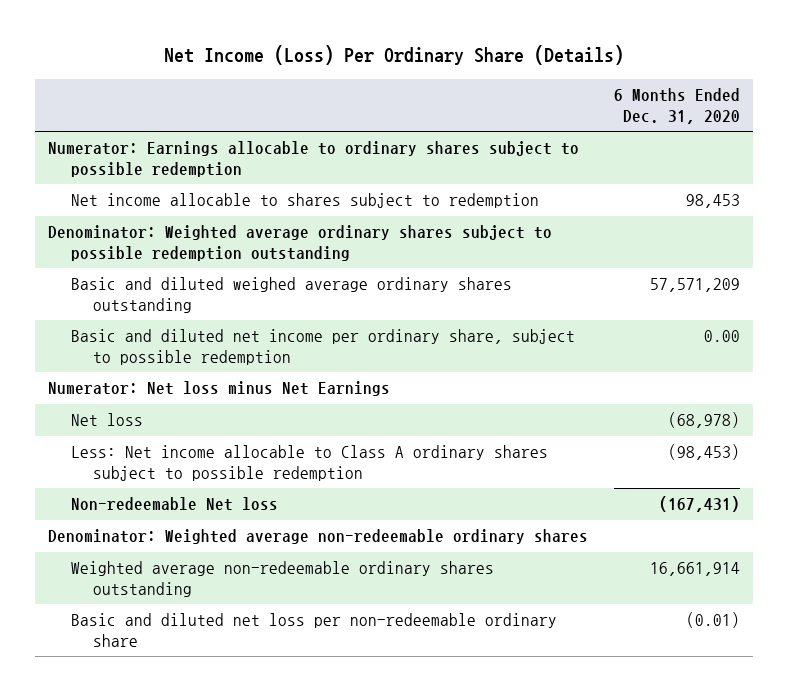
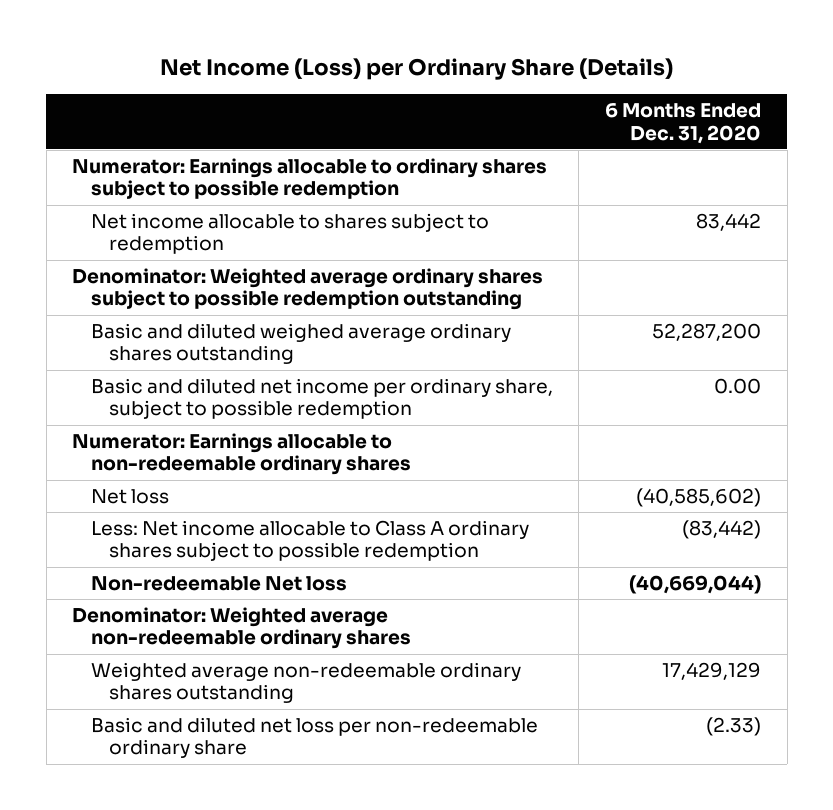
[164,45,625,66] Net Income (Loss) Per Ordinary Share (Details) -> [159,58,673,81] Net Income (Loss) per Ordinary Share (Details)
[686,194,741,209] 98,453 -> [695,212,761,231] 83,442
[650,278,741,293] 57,571,209 -> [651,322,761,341] 52,287,200
[48,381,391,397] Numerator: Net loss minus Net Earnings -> [72,432,411,476] Numerator: Earnings allocable to non-redeemable ordinary shares
[668,412,741,429] (68,978) -> [635,487,761,507] (40,585,602)
[668,444,741,461] (98,453) -> [681,519,761,539] (83,442)
[659,496,741,513] (167,431) -> [628,574,761,594] (40,669,044)
[650,562,741,577] 16,661,914 -> [661,661,761,680] 17,429,129
[686,612,741,629] (0.01) -> [705,716,761,736] (2.33)

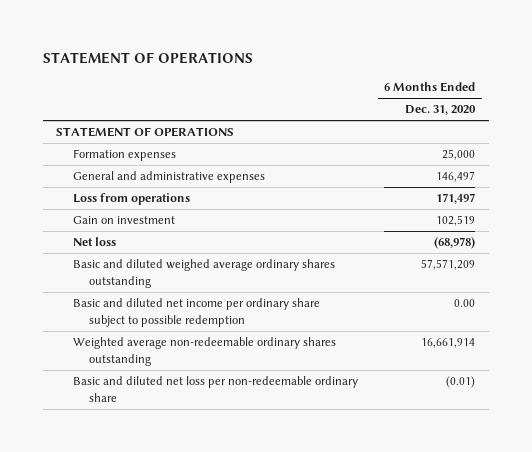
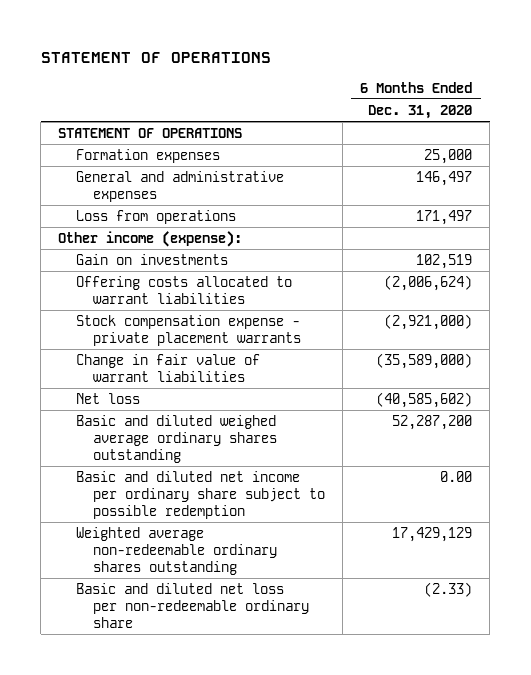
none -> [58,231,243,248] Other income (expense):
[72,216,175,225] Gain on investment -> [75,254,228,266] Gain on investments
none -> [75,276,292,305] Offering costs allocated to warrant liabilities
none -> [75,315,301,347] Stock compensation expense - private placement warrants
none -> [75,354,260,383] Change in fair value of warrant liabilities
[434,237,476,250] (68,978) -> [376,392,473,409] (40,585,602)
[421,259,476,271] 57,571,209 -> [392,415,473,431] 52,287,200
[421,338,476,349] 16,661,914 -> [392,527,473,543] 17,429,129
[446,376,476,389] (0.01) -> [424,582,473,598] (2.33)

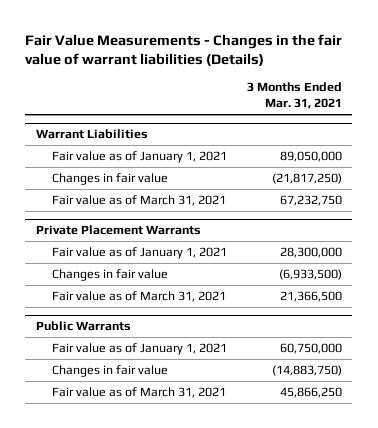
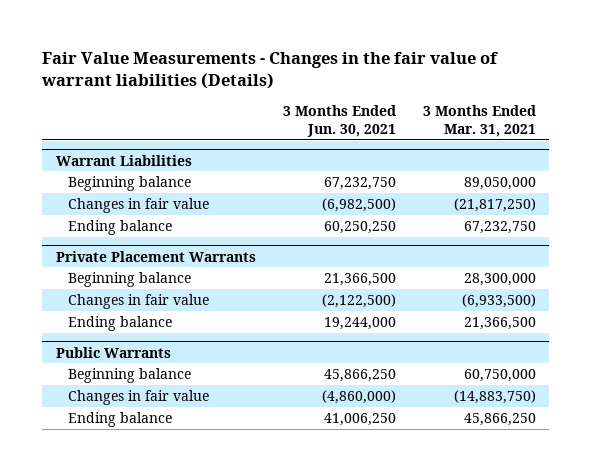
none -> [282,105,396,137] 3 Months Ended Jun. 30, 2021
[51,150,227,163] Fair value as of January 1, 2021 -> [68,175,192,191] Beginning balance
[51,194,226,206] Fair value as of March 31, 2021 -> [68,219,173,235] Ending balance
[51,246,227,259] Fair value as of January 1, 2021 -> [68,271,192,287] Beginning balance
[51,290,226,302] Fair value as of March 31, 2021 -> [68,315,173,331] Ending balance
[51,342,227,355] Fair value as of January 1, 2021 -> [68,367,192,383] Beginning balance
[51,386,226,398] Fair value as of March 31, 2021 -> [68,411,173,427] Ending balance

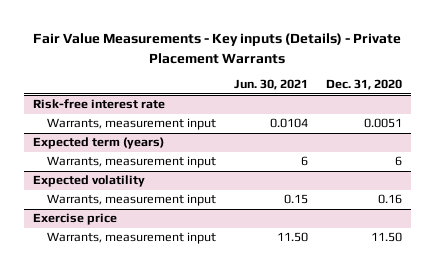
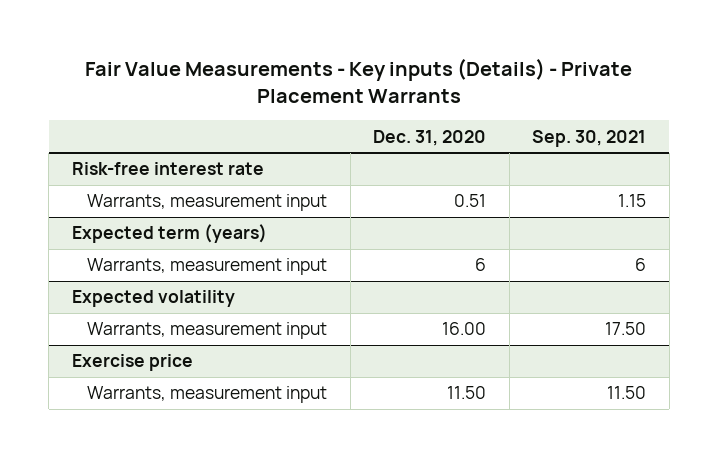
[233,79,308,91] Jun. 30, 2021 -> none
none -> [532,129,647,147] Sep. 30, 2021
[363,118,402,129] 0.0051 -> [454,194,487,208] 0.51
[377,194,402,205] 0.16 -> [442,322,487,336] 16.00

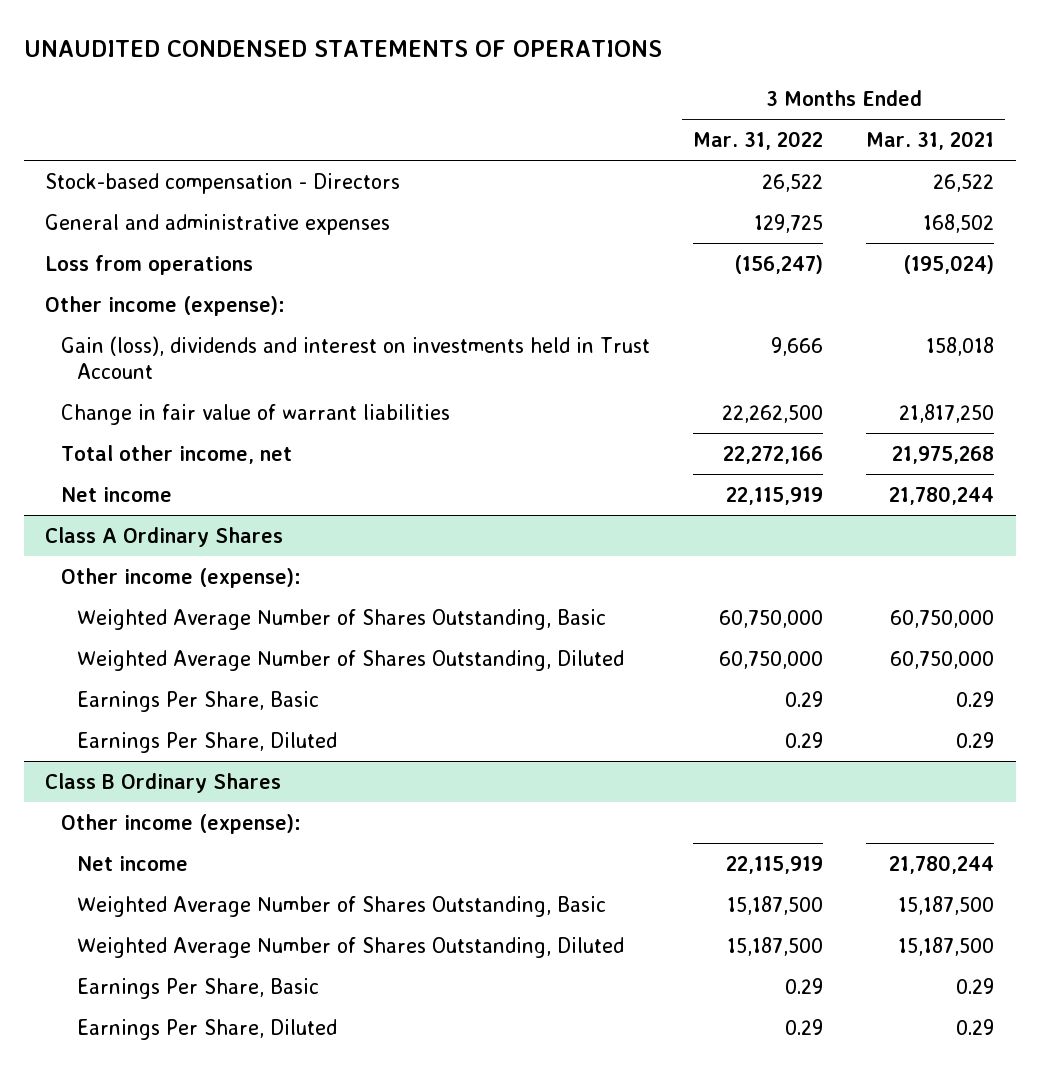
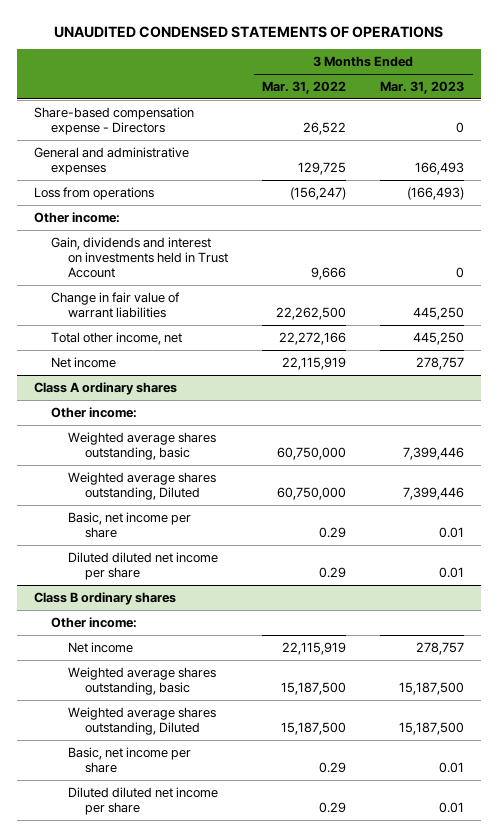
[866,131,995,151] Mar. 31, 2021 -> none
none -> [380,81,465,95] Mar. 31, 2023
[45,172,401,194] Stock-based compensation - Directors -> [33,106,194,135] Share-based compensation expense - Directors
[45,295,286,316] Other income (expense): -> [33,211,120,223] Other income:
[61,335,651,380] Gain (loss), dividends and interest on investments held in Trust Account -> [51,236,229,279] Gain, dividends and interest on investments held in Trust Account
[45,526,284,547] Class A Ordinary Shares -> [33,381,177,395] Class A ordinary shares
[61,567,302,588] Other income (expense): -> [51,406,138,418] Other income:
[76,608,606,630] Weighted Average Number of Shares Outstanding, Basic -> [68,431,217,460] Weighted average shares outstanding, basic
[76,649,624,671] Weighted Average Number of Shares Outstanding, Diluted -> [68,471,217,500] Weighted average shares outstanding, Diluted
[76,690,319,712] Earnings Per Share, Basic -> [68,511,192,538] Basic, net income per share
[76,731,337,753] Earnings Per Share, Diluted -> [68,551,219,580] Diluted diluted net income per share
[45,772,282,793] Class B Ordinary Shares -> [33,591,176,605] Class B ordinary shares
[61,813,302,834] Other income (expense): -> [51,616,138,628] Other income:
[76,895,606,917] Weighted Average Number of Shares Outstanding, Basic -> [68,666,217,695] Weighted average shares outstanding, basic
[76,936,624,958] Weighted Average Number of Shares Outstanding, Diluted -> [68,706,217,735] Weighted average shares outstanding, Diluted
[76,977,319,999] Earnings Per Share, Basic -> [68,746,192,773] Basic, net income per share
[76,1018,337,1040] Earnings Per Share, Diluted -> [68,786,219,815] Diluted diluted net income per share

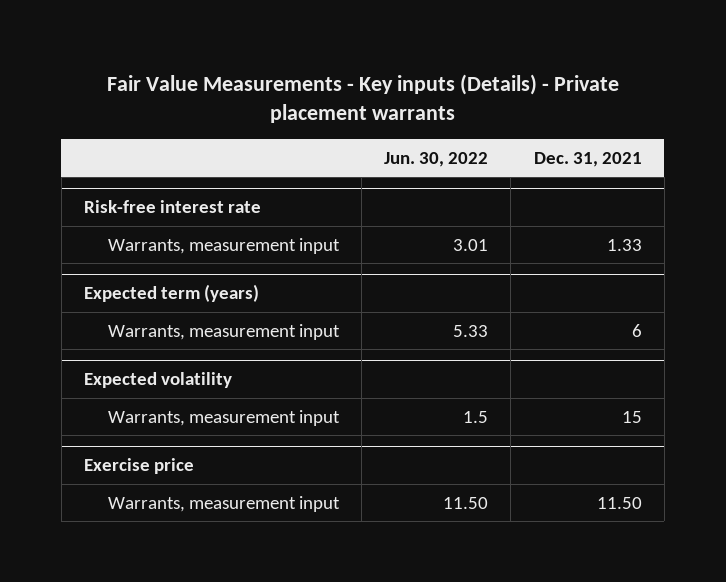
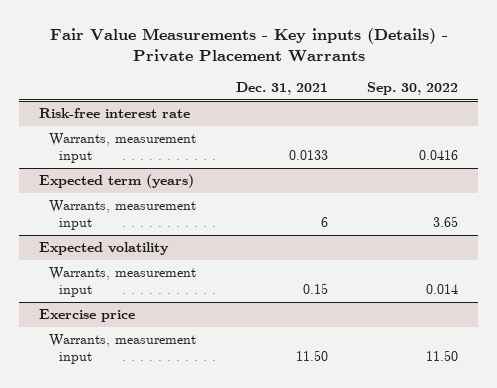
[106,73,619,123] Fair Value Measurements - Key inputs (Details) - Private placement warrants -> [49,28,448,63] Fair Value Measurements - Key inputs (Details) - Private Placement Warrants
[384,151,489,167] Jun. 30, 2022 -> none
none -> [367,81,459,95] Sep. 30, 2022
[606,238,642,251] 1.33 -> [288,150,328,161] 0.0133
[621,410,642,423] 15 -> [302,283,328,295] 0.15

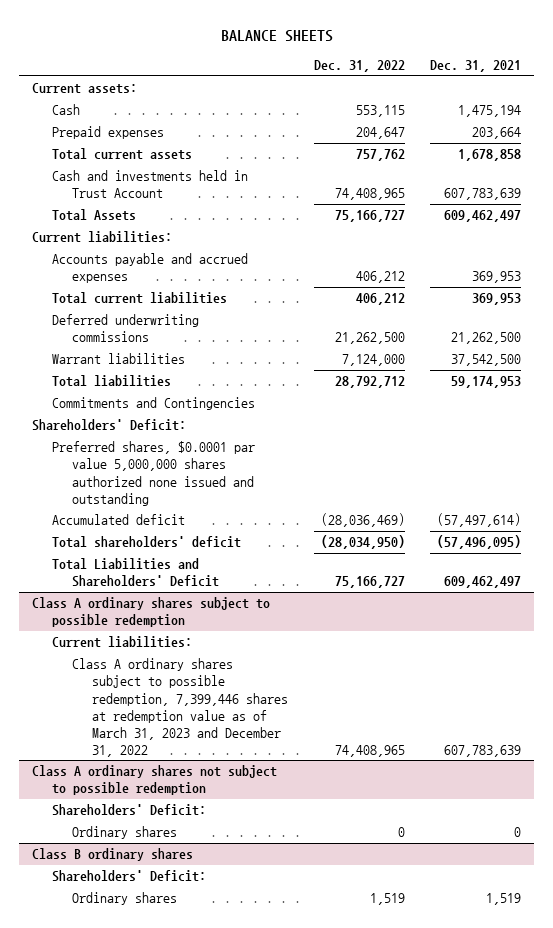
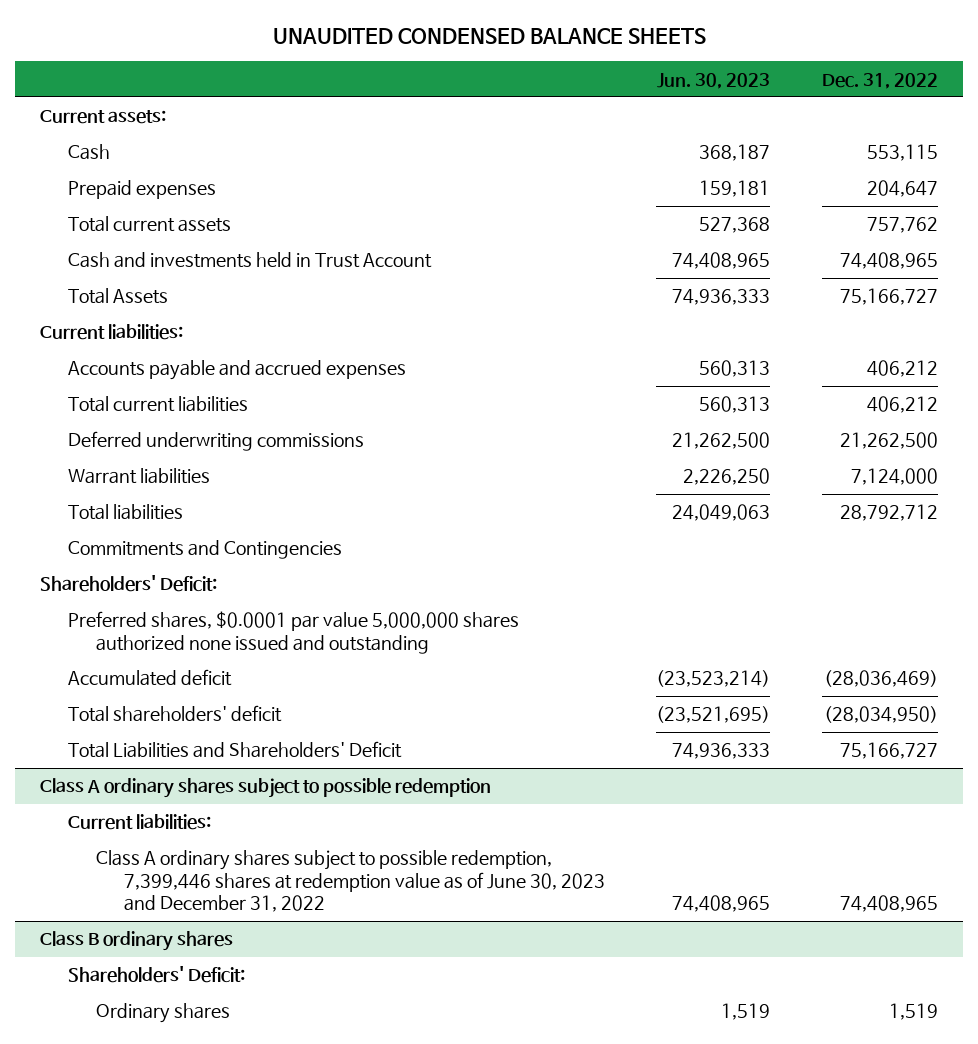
[220,30,333,43] BALANCE SHEETS -> [273,27,707,44] UNAUDITED CONDENSED BALANCE SHEETS
[430,60,522,73] Dec. 31, 2021 -> none
none -> [657,72,771,89] Jun. 30, 2023
[31,765,277,796] Class A ordinary shares not subject to possible redemption -> none
[51,804,206,817] Shareholders' Deficit: -> none
[72,826,178,840] Ordinary shares -> none
[72,658,289,758] Class A ordinary shares subject to possible redemption, 7,399,446 shares at redemption value as of March 31, 2023 and December 31, 2022 -> [96,850,606,913] Class A ordinary shares subject to possible redemption, 7,399,446 shares at redemption value as of June 30, 2023 and December 31, 2022

